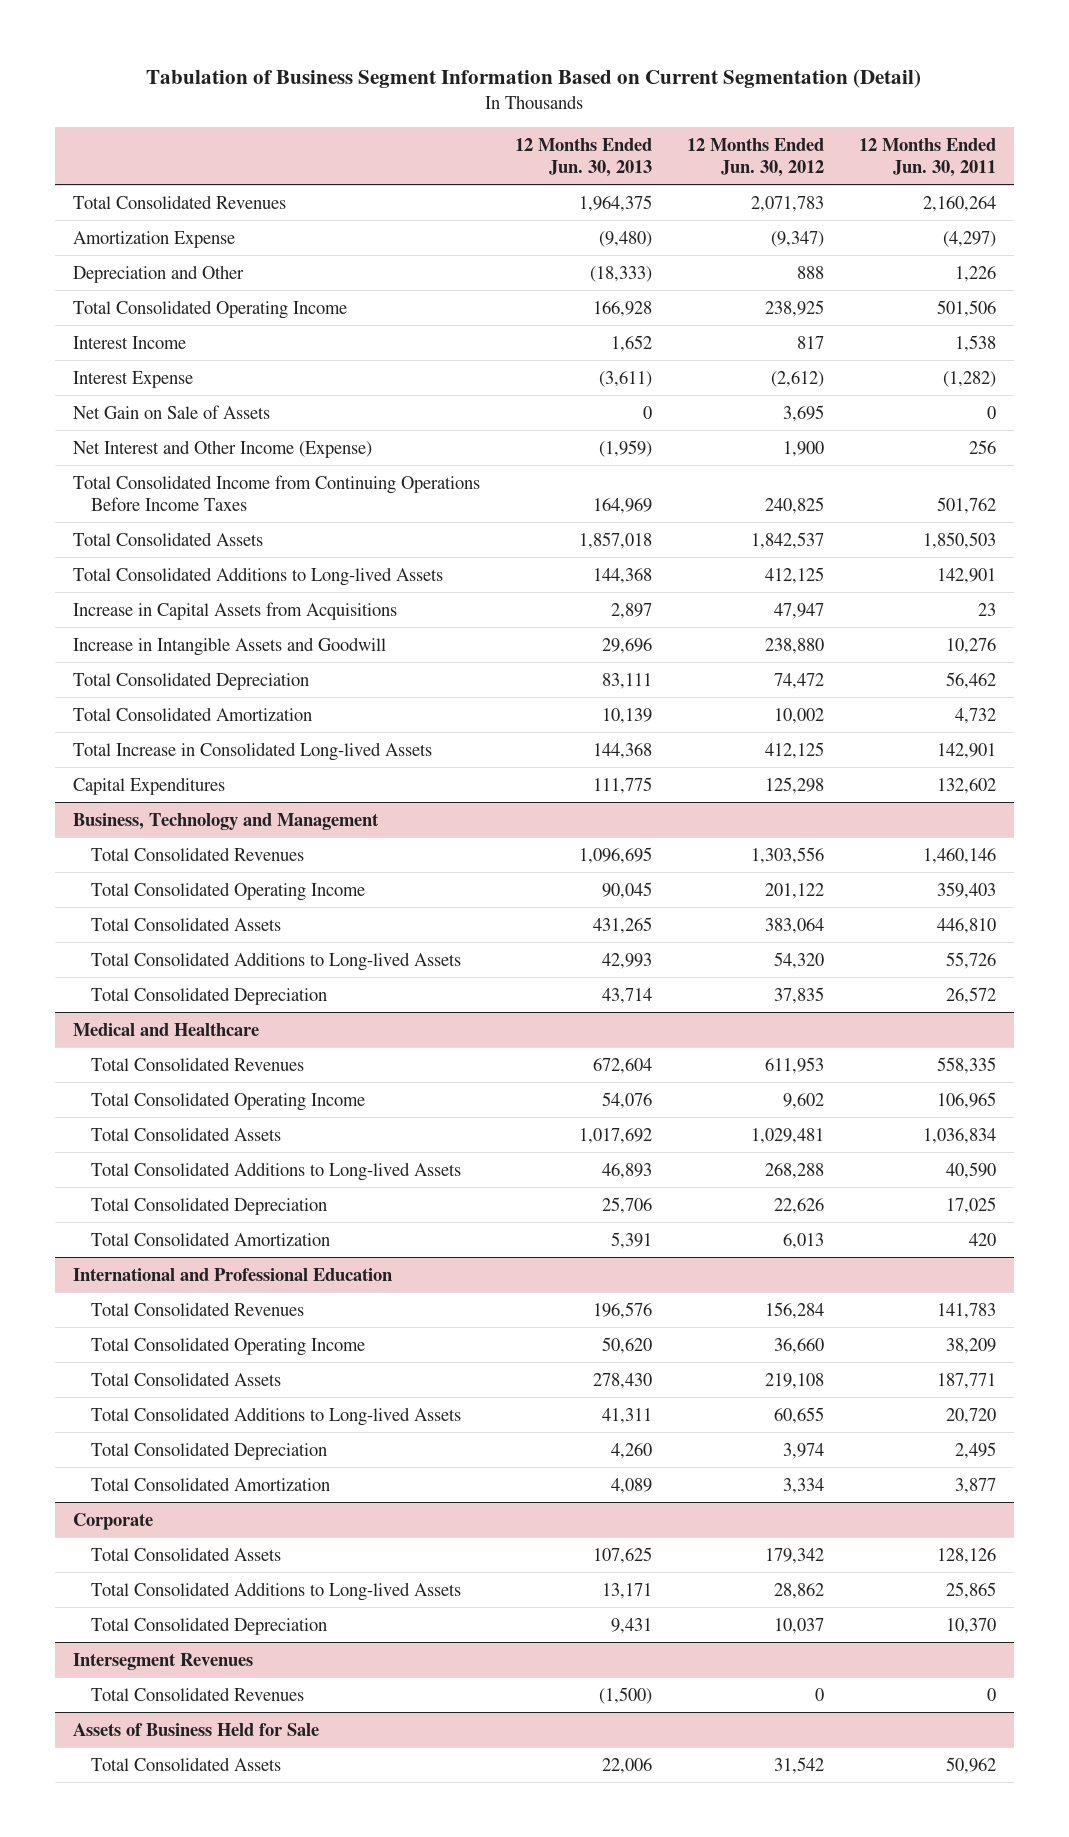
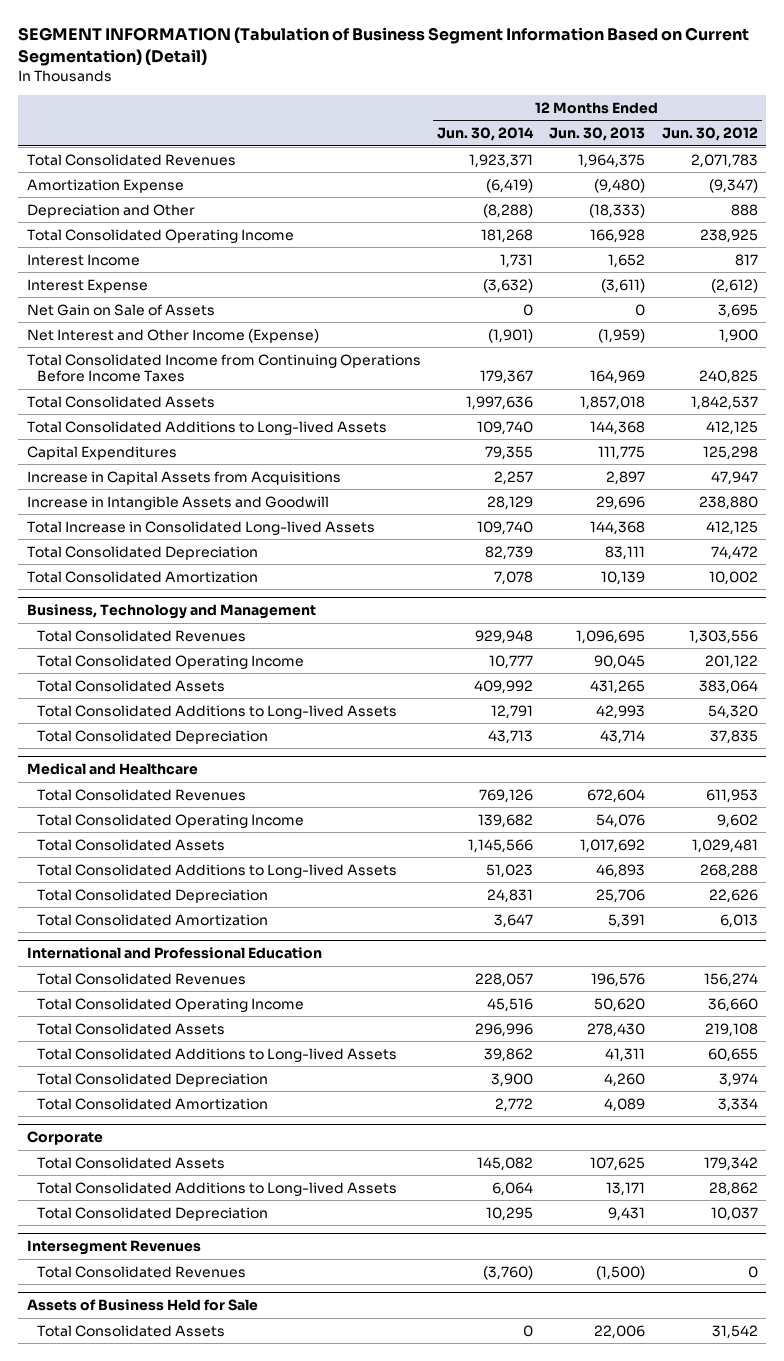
[146,68,922,88] Tabulation of Business Segment Information Based on Current Segmentation (Detail) -> [18,27,750,67] SEGMENT INFORMATION (Tabulation of Business Segment Information Based on Current Segmentation) (Detail)
[859,137,997,177] 12 Months Ended Jun. 30, 2011 -> none
none -> [437,127,535,142] Jun. 30, 2014
[72,776,225,795] Capital Expenditures -> [26,445,177,460] Capital Expenditures
[72,741,432,761] Total Increase in Consolidated Long-lived Assets -> [26,520,375,535] Total Increase in Consolidated Long-lived Assets
[765,1301,825,1319] 156,284 -> [703,972,758,987] 156,274

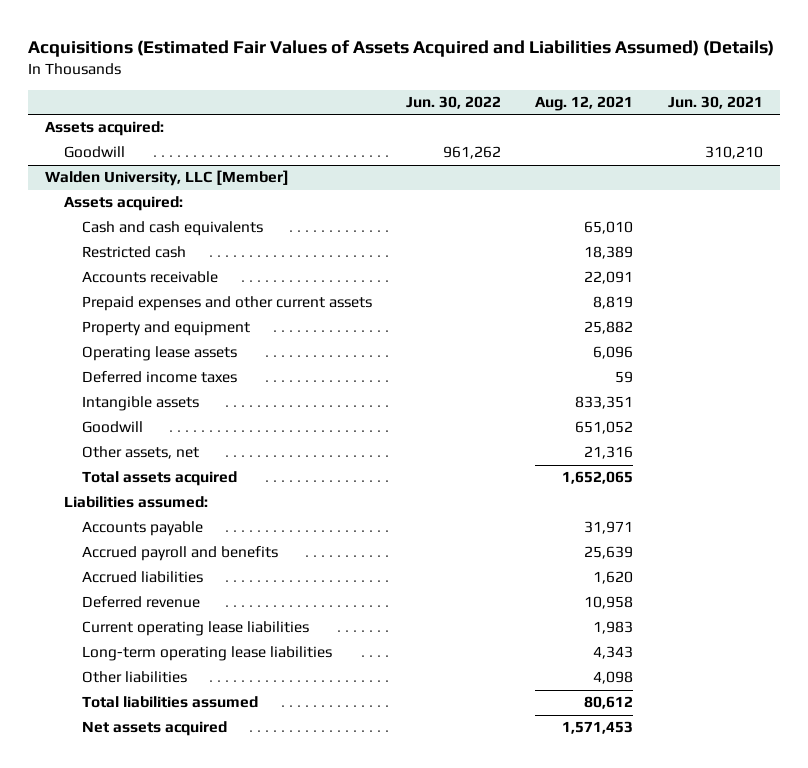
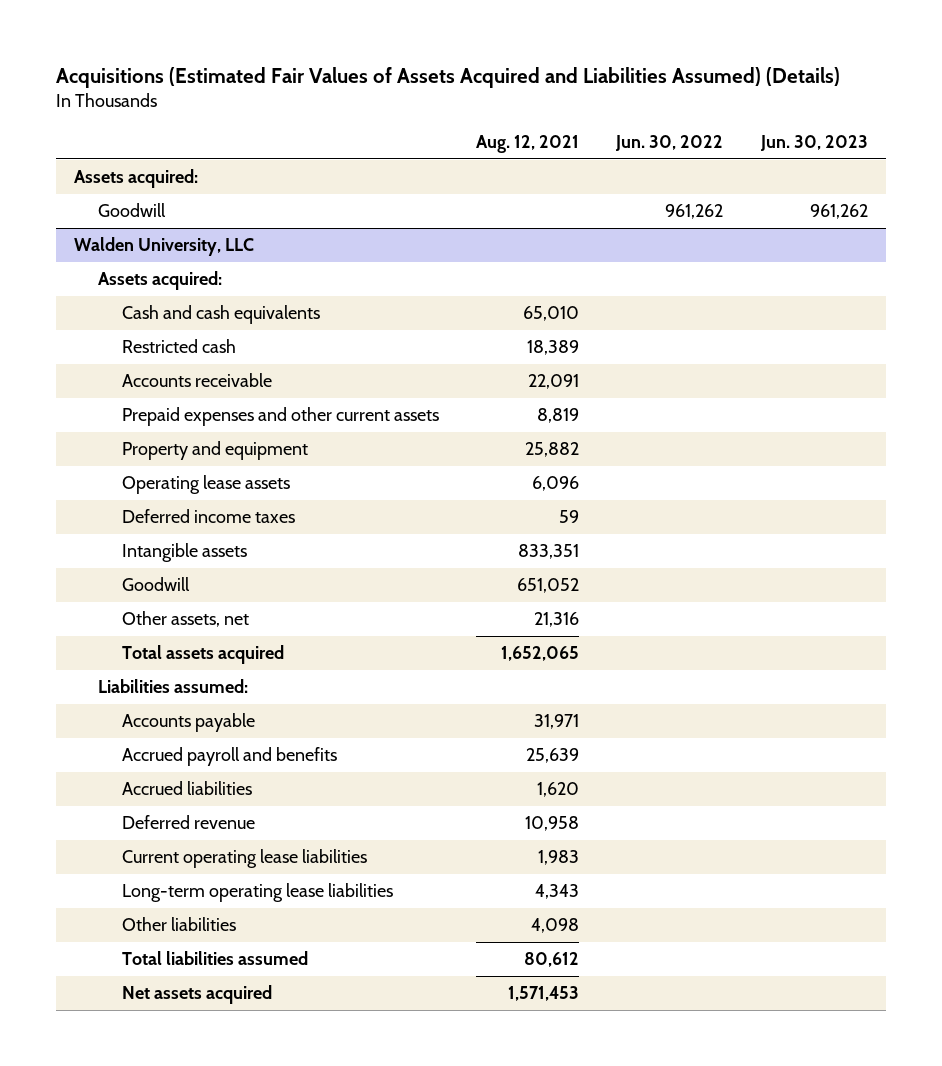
[667,96,763,110] Jun. 30, 2021 -> none
none -> [759,135,868,152] Jun. 30, 2023
[45,170,290,187] Walden University, LLC [Member] -> [74,237,255,257] Walden University, LLC

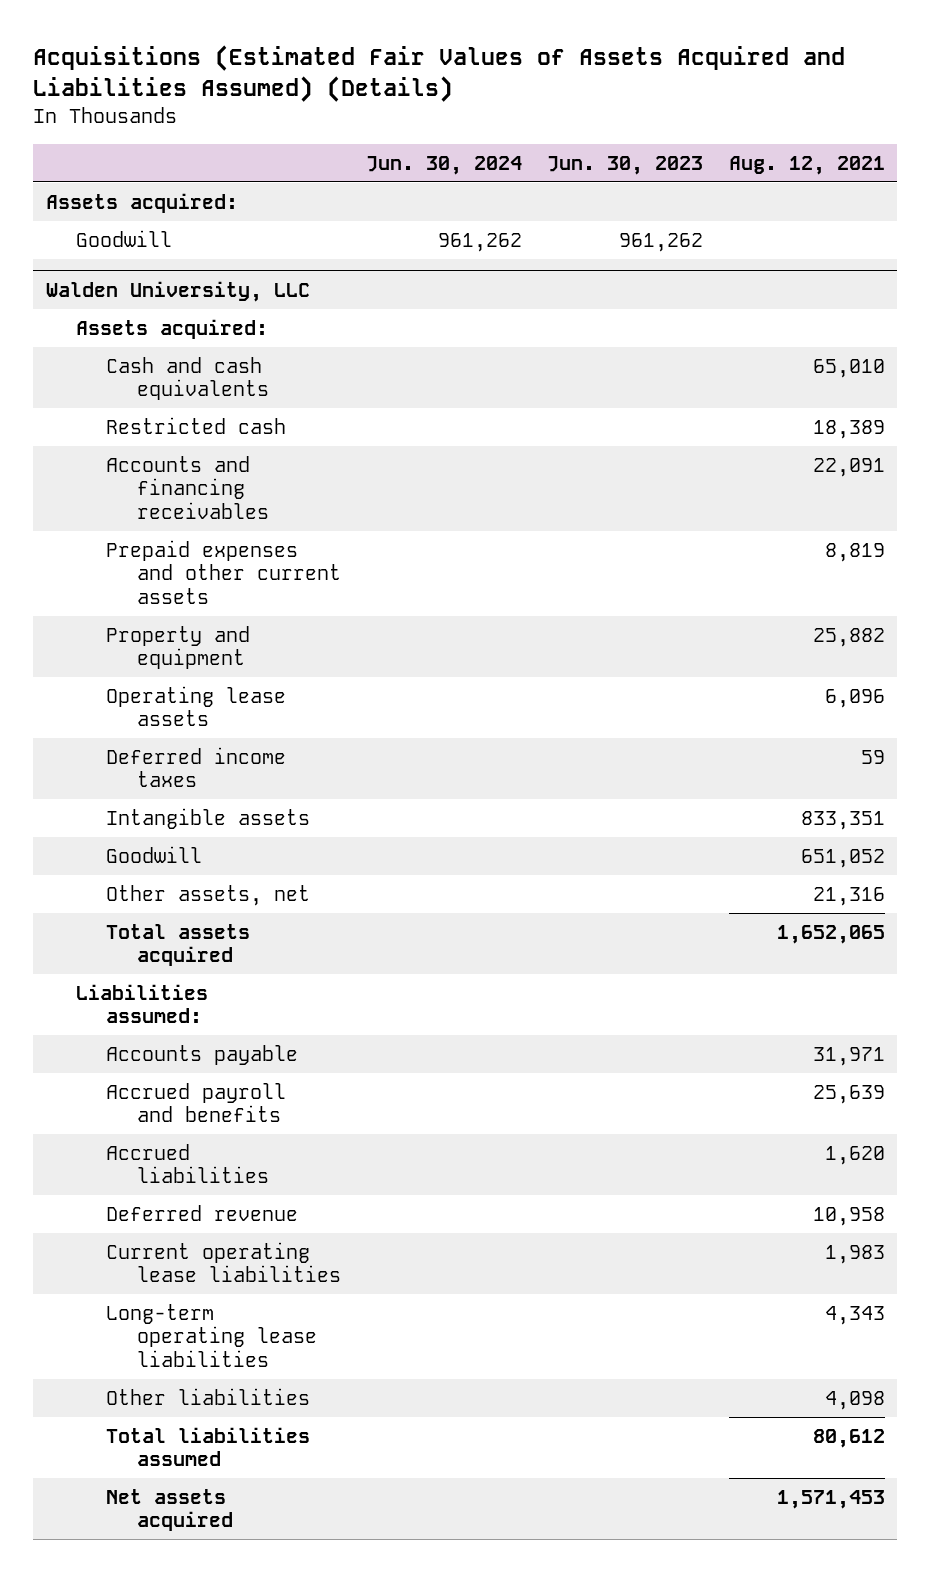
[615,135,724,152] Jun. 30, 2022 -> none
none -> [365,155,522,175] Jun. 30, 2024
[121,373,272,388] Accounts receivable -> [106,455,269,519] Accounts and financing receivables

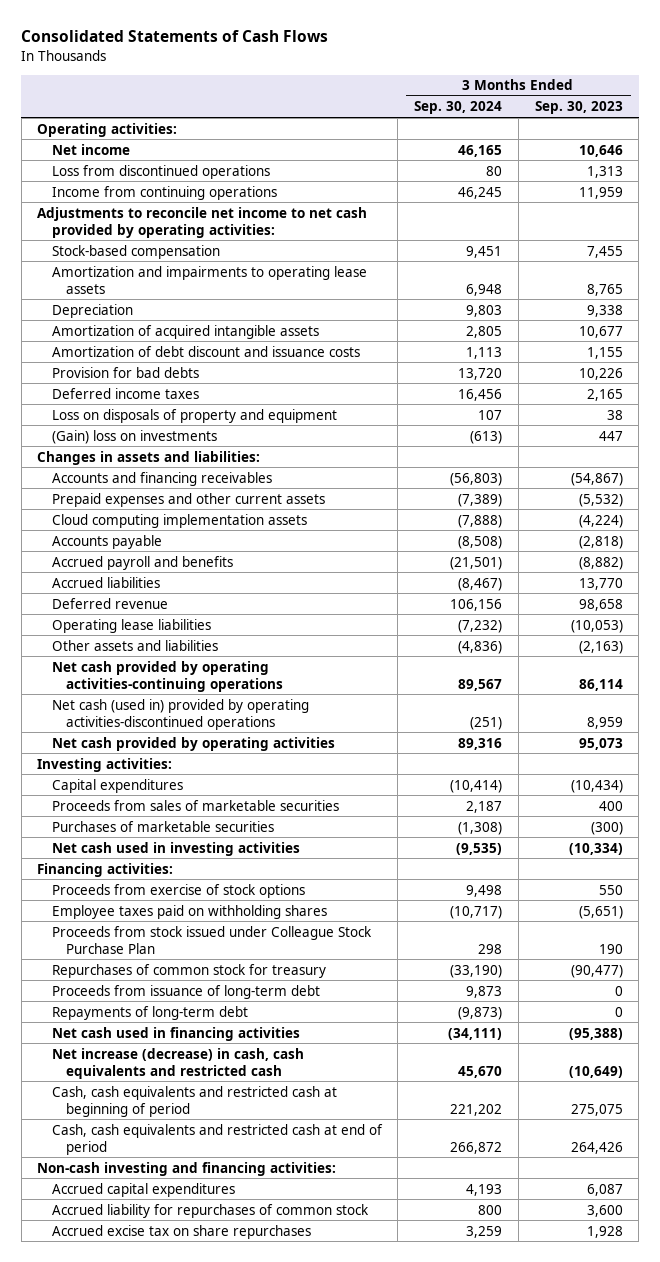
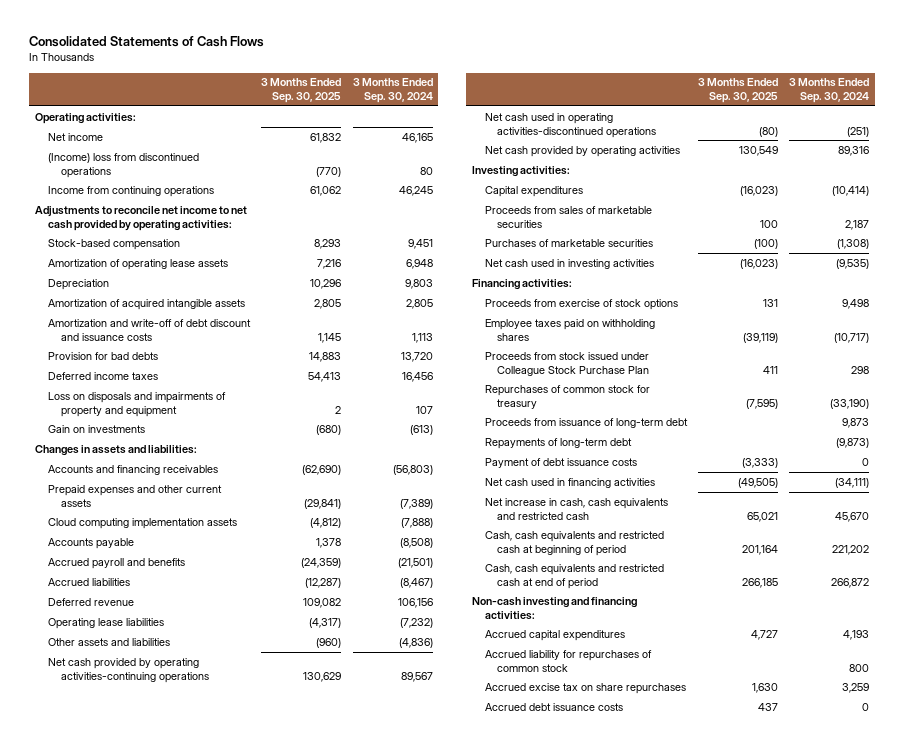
[534,101,623,115] Sep. 30, 2023 -> none
none -> [261,78,342,104] 3 Months Ended Sep. 30, 2025
[51,164,270,179] Loss from discontinued operations -> [47,152,199,178] (Income) loss from discontinued operations
[51,265,367,294] Amortization and impairments to operating lease assets -> [47,258,228,270] Amortization of operating lease assets
[51,345,360,357] Amortization of debt discount and issuance costs -> [47,318,251,341] Amortization and write-off of debt discount and issuance costs
[51,408,337,423] Loss on disposals of property and equipment -> [47,391,226,417] Loss on disposals and impairments of property and equipment
[51,429,217,444] (Gain) loss on investments -> [47,424,145,433] Gain on investments
[51,698,309,730] Net cash (used in) provided by operating activities-discontinued operations -> [484,112,657,138] Net cash used in operating activities-discontinued operations
none -> [484,457,637,468] Payment of debt issuance costs
[51,1047,304,1079] Net increase (decrease) in cash, cash equivalents and restricted cash -> [484,497,668,520] Net increase in cash, cash equivalents and restricted cash
none -> [484,702,623,711] Accrued debt issuance costs

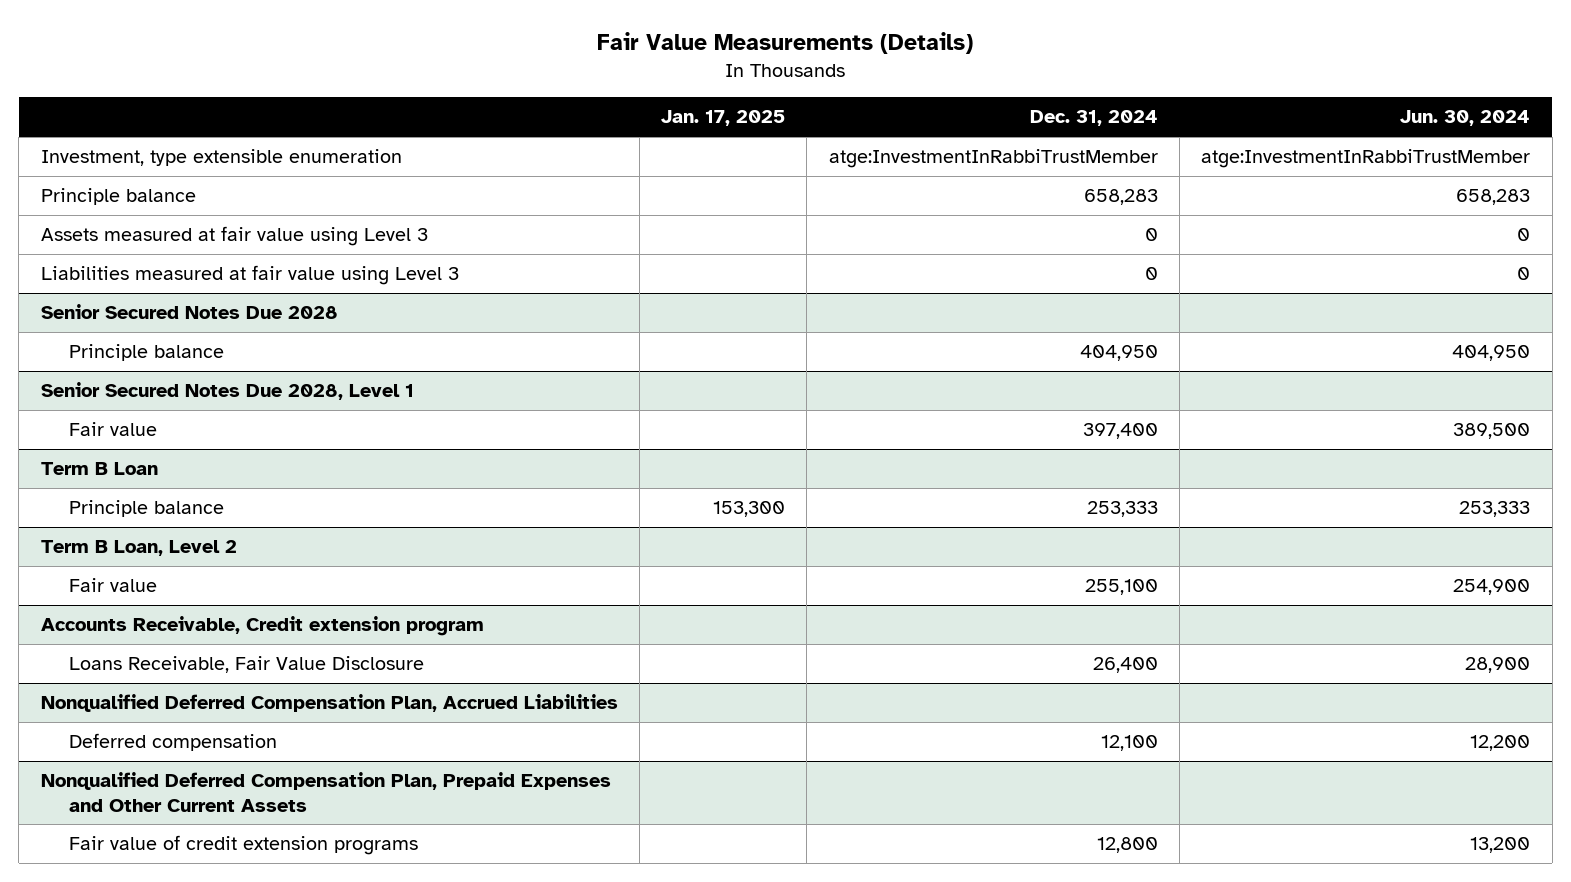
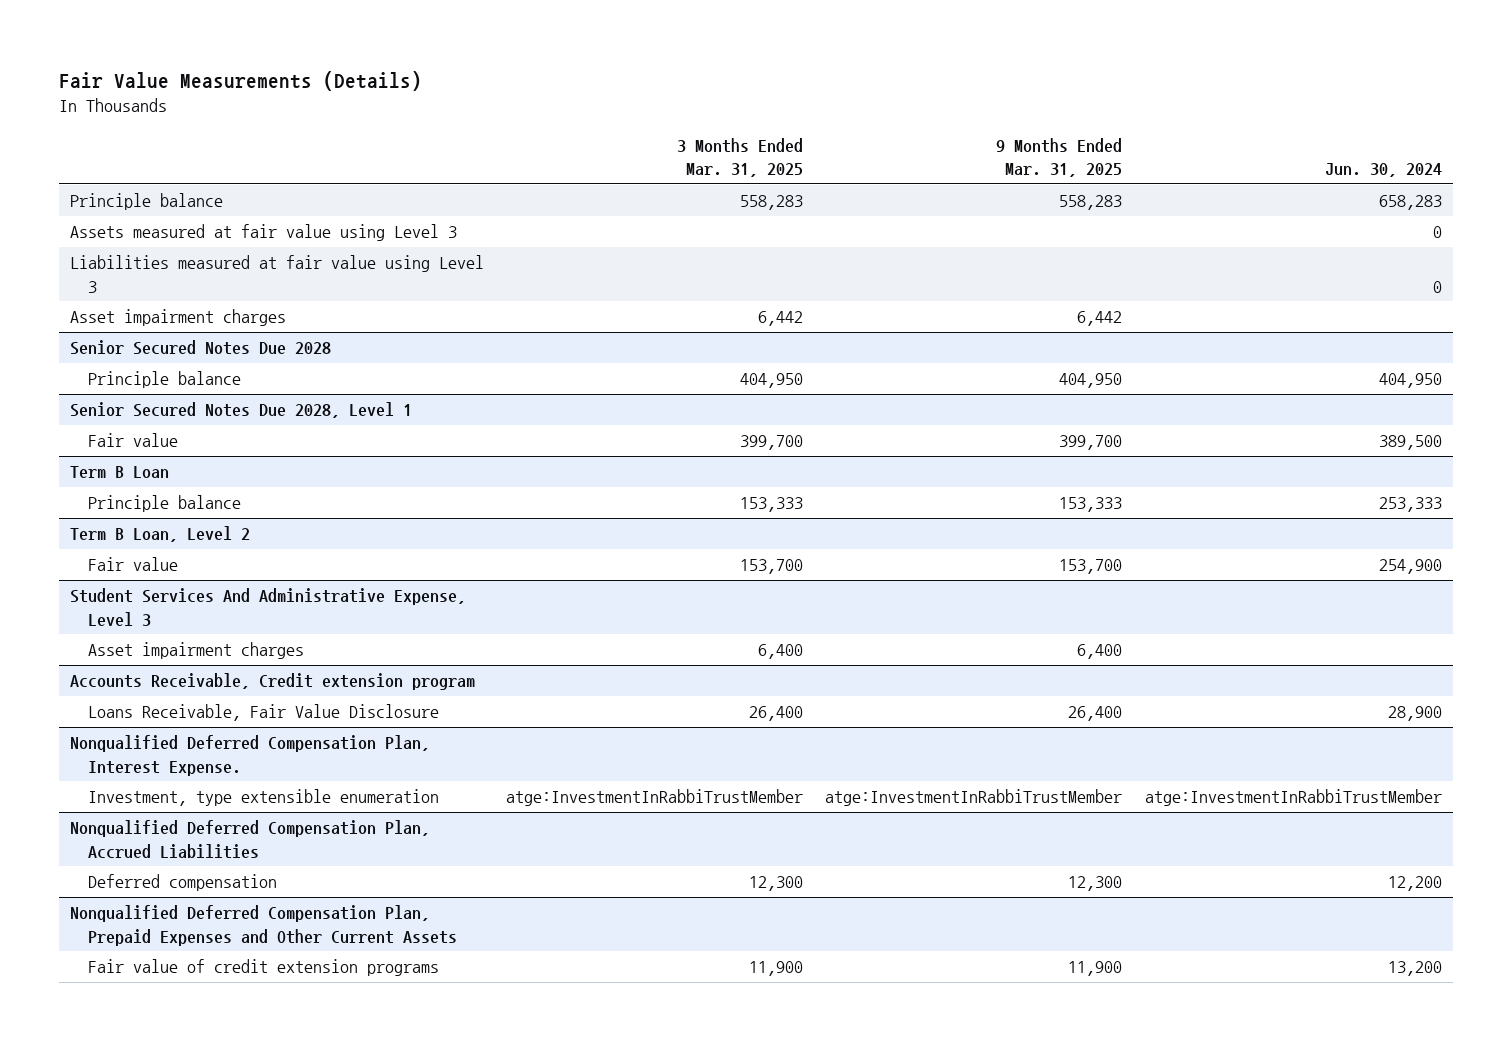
[661,110,786,127] Jan. 17, 2025 -> none
[1029,110,1158,127] Dec. 31, 2024 -> none
none -> [677,137,804,177] 3 Months Ended Mar. 31, 2025
none -> [996,137,1123,177] 9 Months Ended Mar. 31, 2025
[40,149,402,167] Investment, type extensible enumeration -> none
none -> [69,309,286,327] Asset impairment charges
none -> [69,588,466,626] Student Services And Administrative Expense, Level 3
none -> [88,642,305,660] Asset impairment charges
none -> [69,735,430,776] Nonqualified Deferred Compensation Plan, Interest Expense.
none -> [88,789,440,807] Investment, type extensible enumeration

